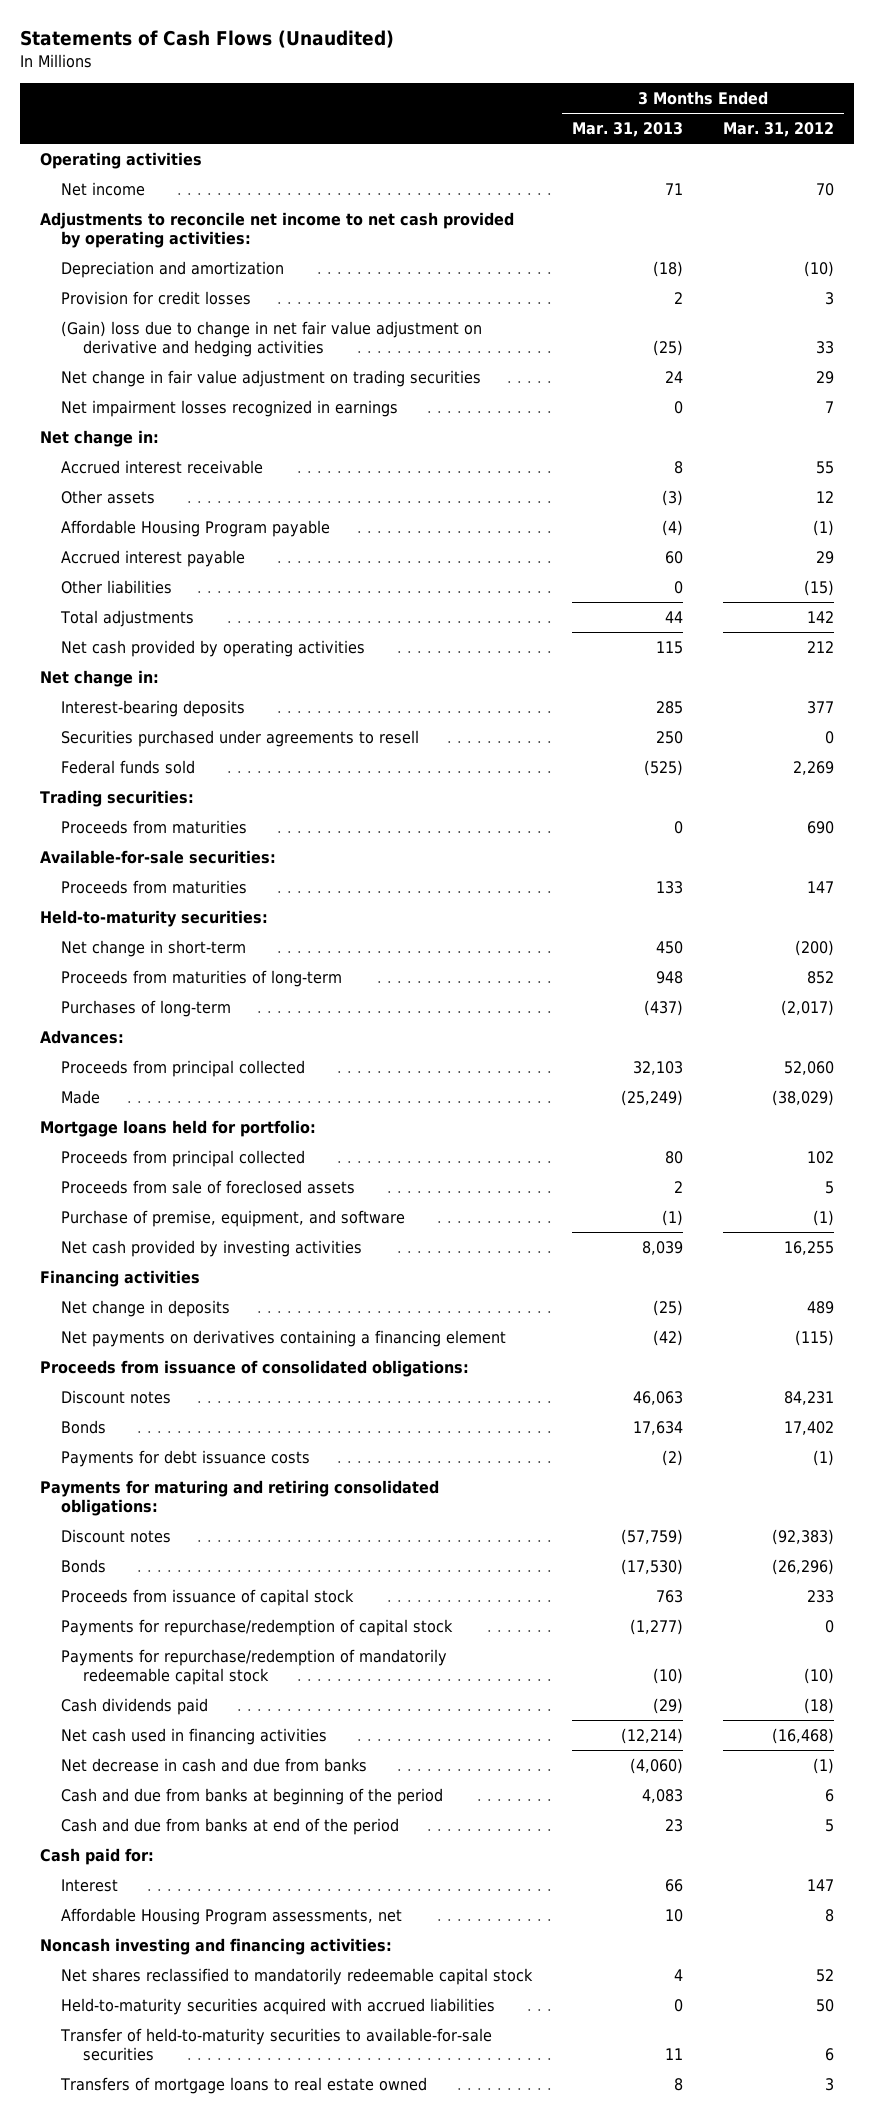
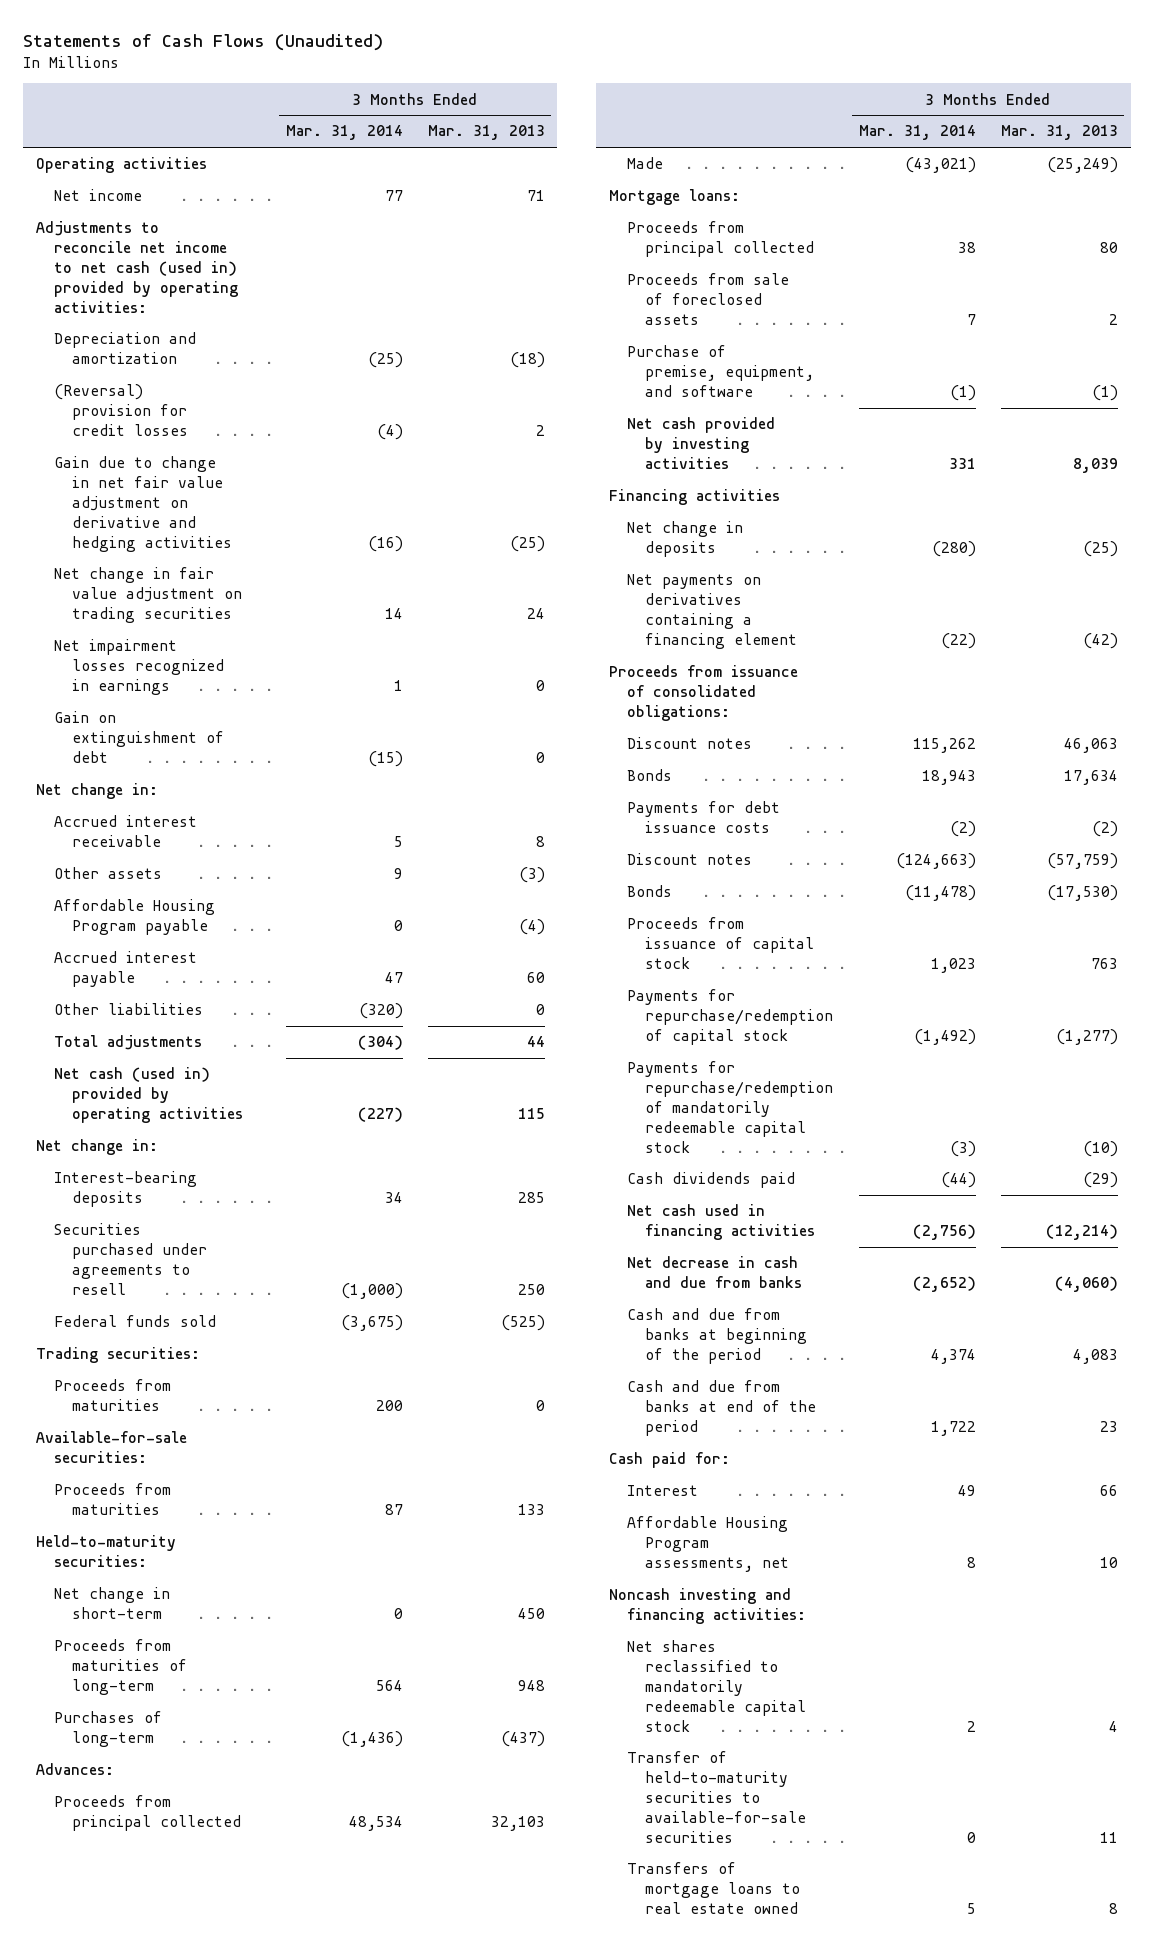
[722,122,834,138] Mar. 31, 2012 -> none
none -> [285,125,403,141] Mar. 31, 2014
[39,212,514,248] Adjustments to reconcile net income to net cash provided by operating activities: -> [35,221,239,313] Adjustments to reconcile net income to net cash (used in) provided by operating activities:
[61,291,252,306] Provision for credit losses -> [54,384,189,437] (Reversal) provision for credit losses
[61,321,483,357] (Gain) loss due to change in net fair value adjustment on derivative and hedging activities -> [54,456,233,552] Gain due to change in net fair value adjustment on derivative and hedging activities
none -> [54,711,225,764] Gain on extinguishment of debt
[61,640,366,658] Net cash provided by operating activities -> [54,1067,244,1124] Net cash (used in) provided by operating activities
[39,1120,316,1138] Mortgage loans held for portfolio: -> [608,189,740,206] Mortgage loans:
[39,1480,439,1516] Payments for maturing and retiring consolidated obligations: -> none
[61,1998,496,2016] Held-to-maturity securities acquired with accrued liabilities -> none

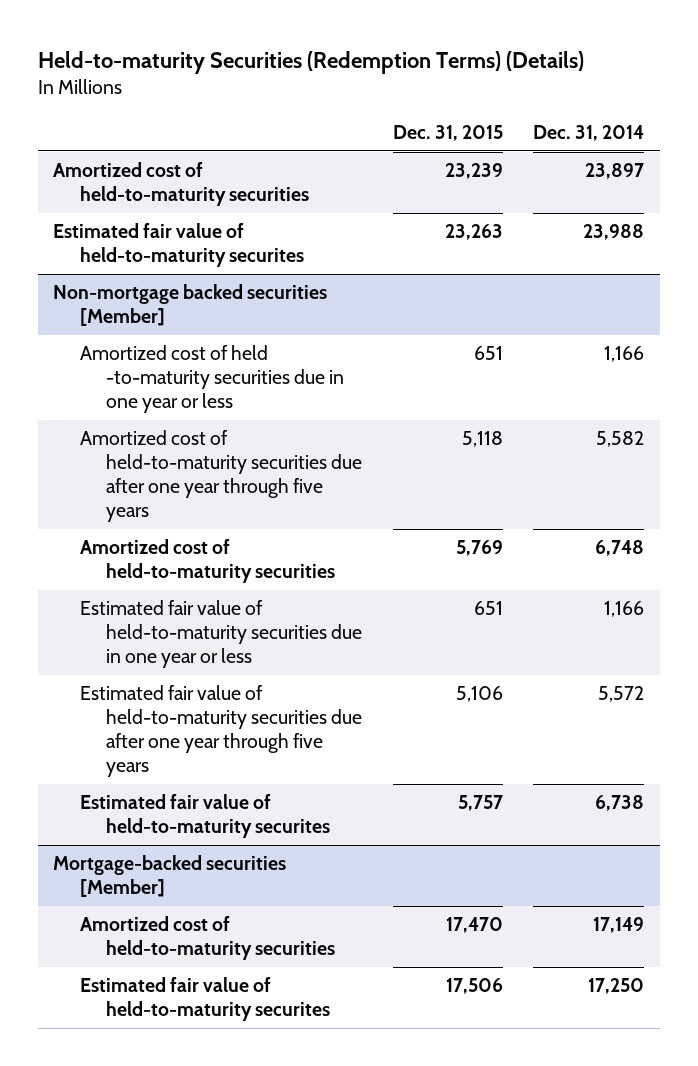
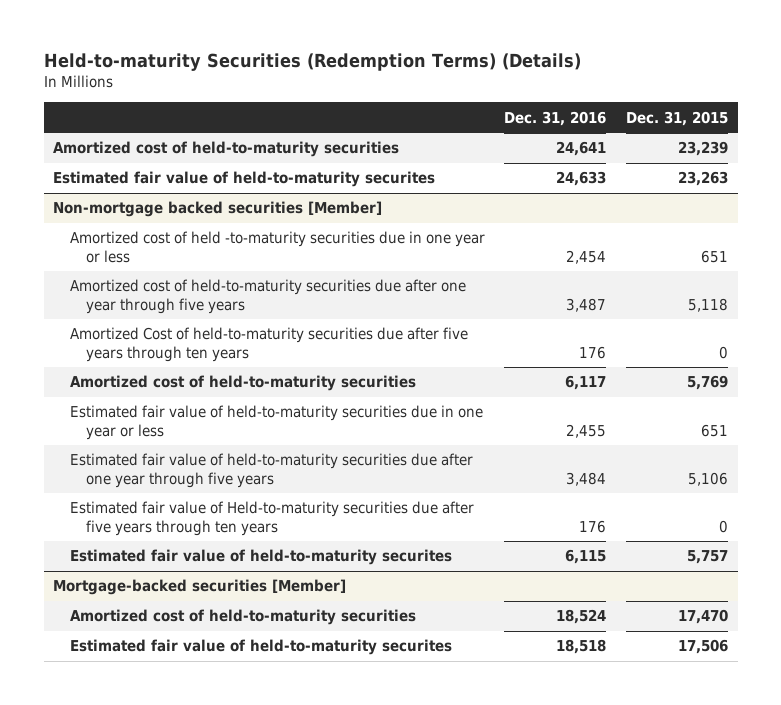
[533,124,645,141] Dec. 31, 2014 -> none
none -> [504,110,607,126] Dec. 31, 2016
none -> [69,327,468,362] Amortized Cost of held-to-maturity securities due after five years through ten years
none -> [69,501,474,536] Estimated fair value of Held-to-maturity securities due after five years through ten years

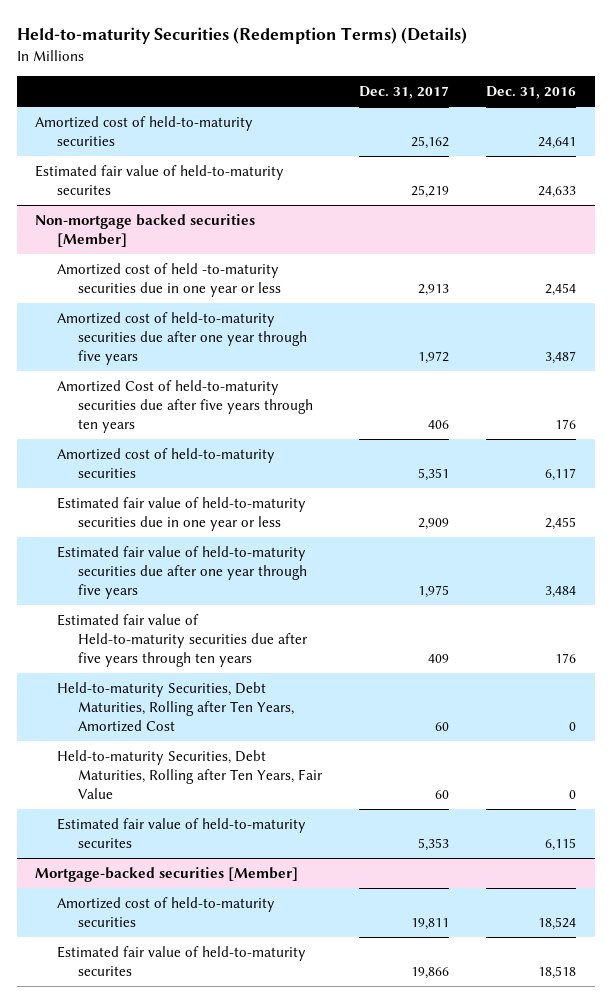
[625,110,728,126] Dec. 31, 2015 -> none
none -> [359,85,450,99] Dec. 31, 2017
none -> [56,682,294,733] Held-to-maturity Securities, Debt Maturities, Rolling after Ten Years, Amortized Cost
none -> [56,750,323,800] Held-to-maturity Securities, Debt Maturities, Rolling after Ten Years, Fair Value

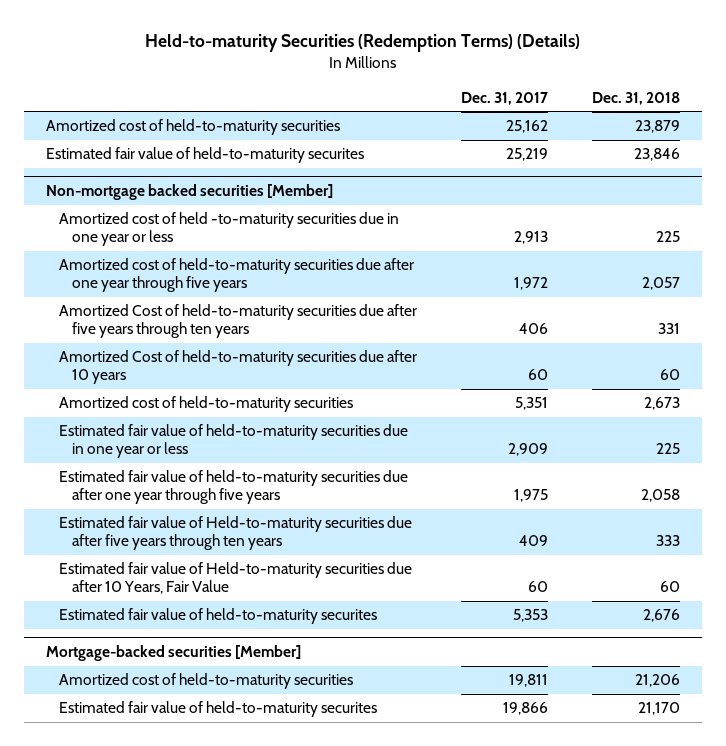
[486,85,577,99] Dec. 31, 2016 -> none
none -> [591,91,680,105] Dec. 31, 2018
none -> [58,350,417,385] Amortized Cost of held-to-maturity securities due after 10 years
[56,682,294,733] Held-to-maturity Securities, Debt Maturities, Rolling after Ten Years, Amortized Cost -> none
[56,750,323,800] Held-to-maturity Securities, Debt Maturities, Rolling after Ten Years, Fair Value -> [58,562,412,595] Estimated fair value of Held-to-maturity securities due after 10 Years, Fair Value

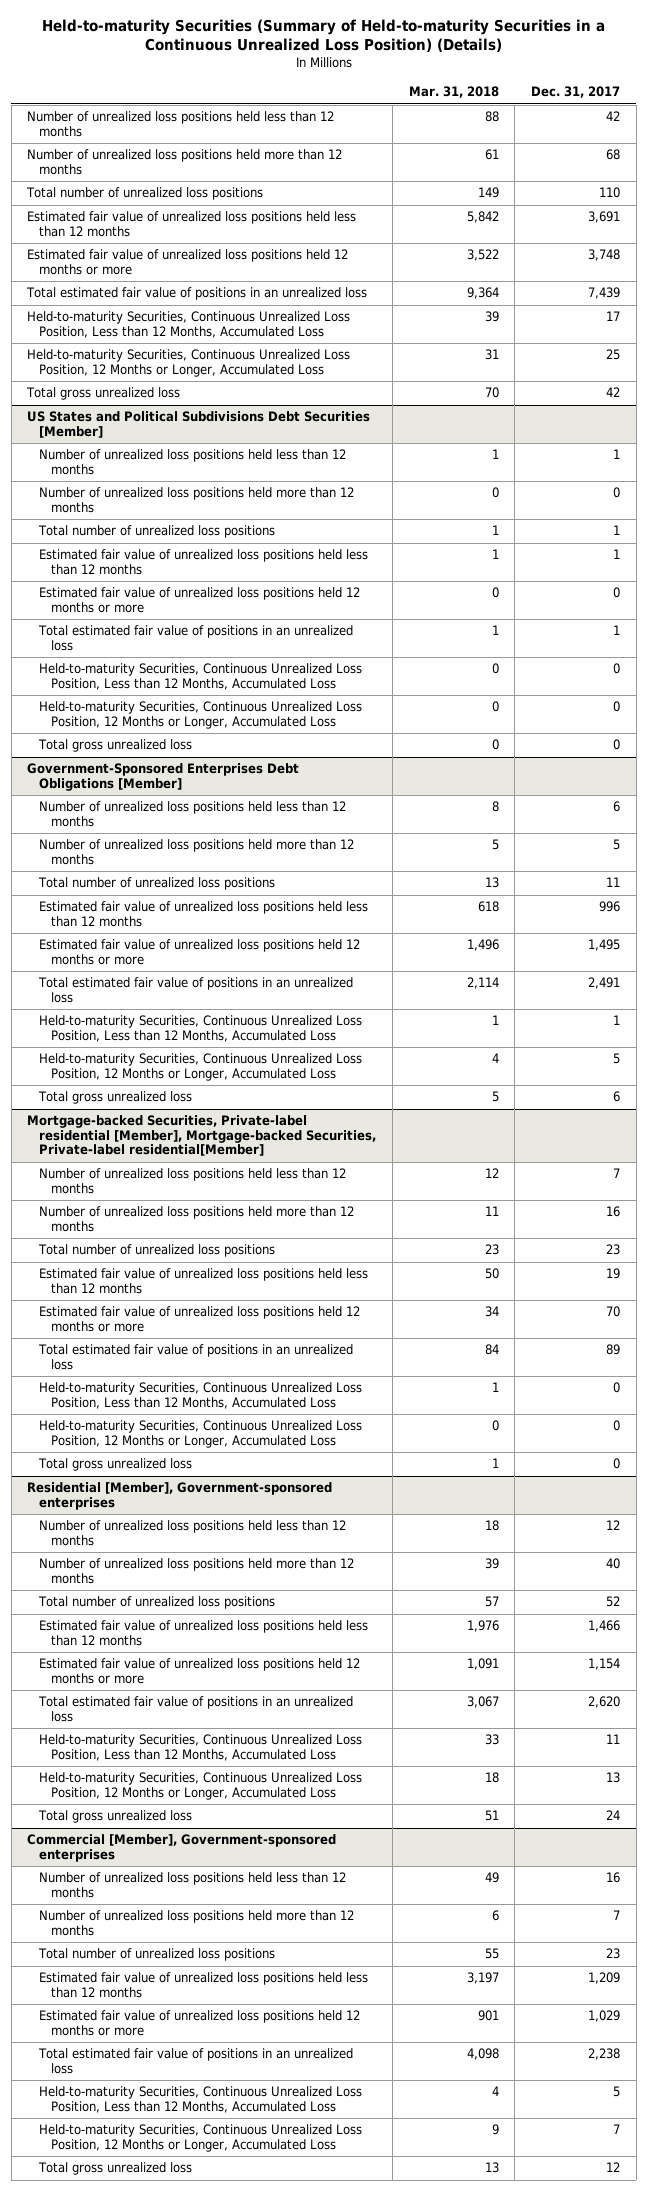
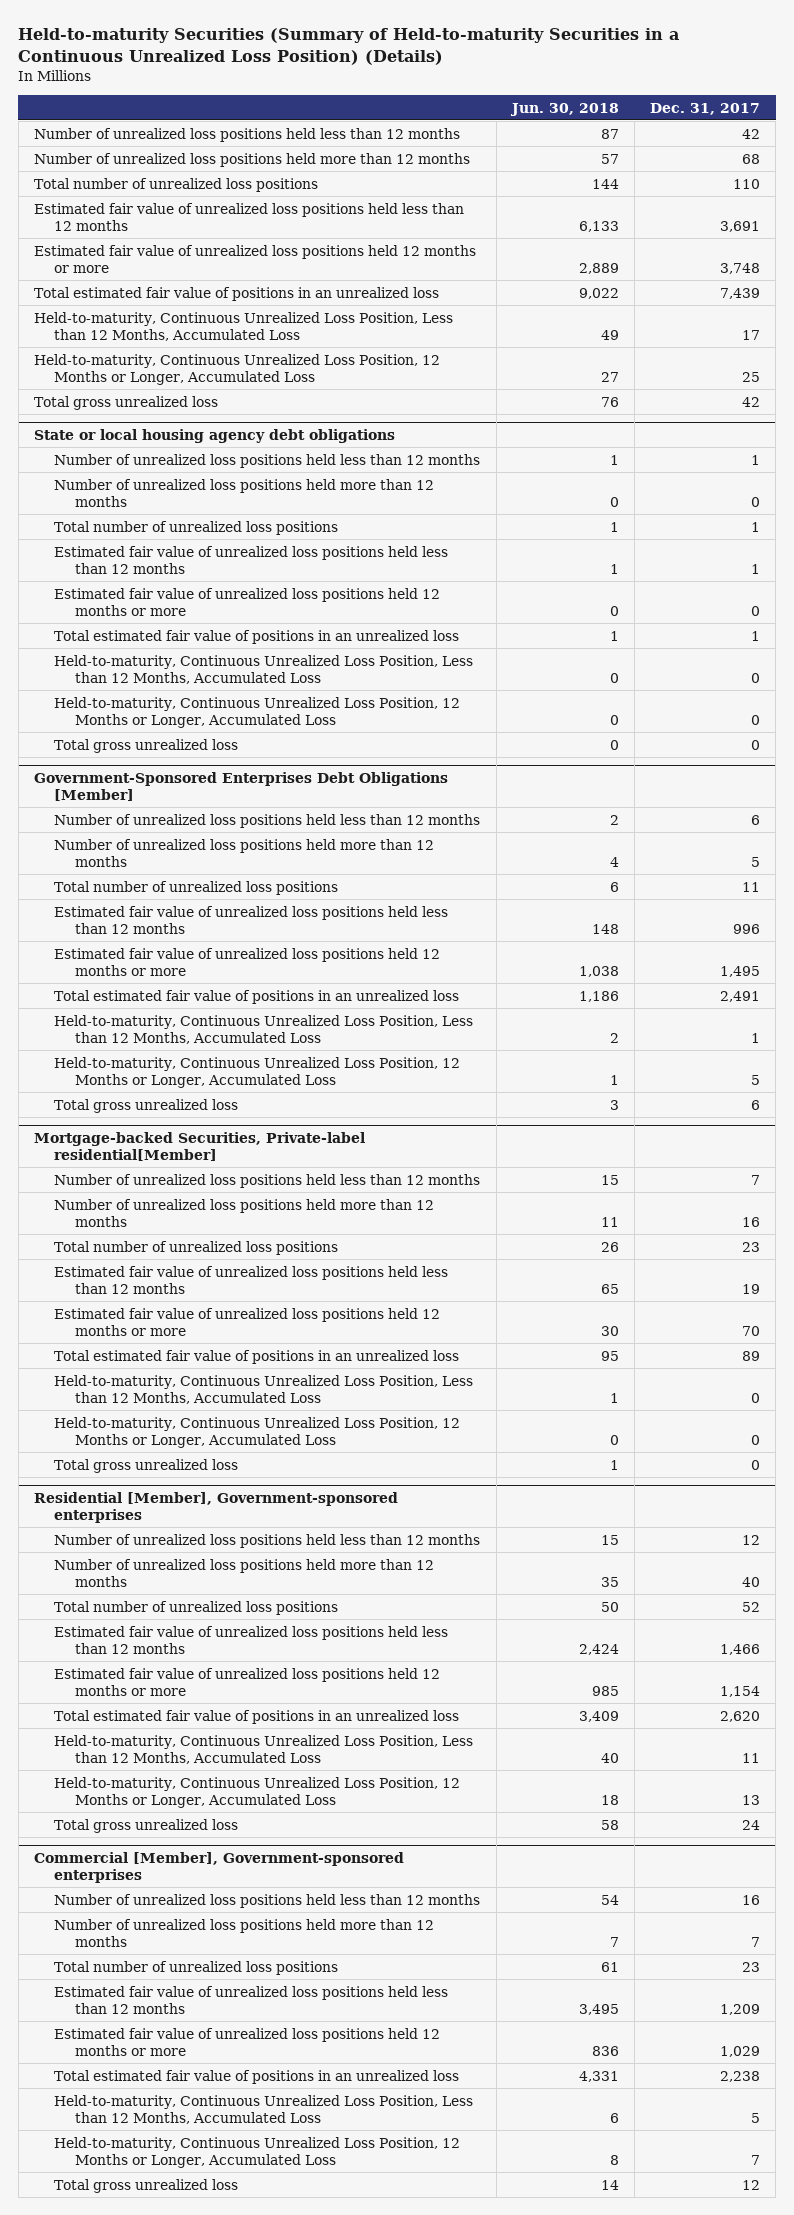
[408,86,499,99] Mar. 31, 2018 -> none
none -> [509,102,619,116] Jun. 30, 2018
[27,311,351,338] Held-to-maturity Securities, Continuous Unrealized Loss Position, Less than 12 Months, Accumulated Loss -> [34,311,454,341] Held-to-maturity, Continuous Unrealized Loss Position, Less than 12 Months, Accumulated Loss
[27,349,351,377] Held-to-maturity Securities, Continuous Unrealized Loss Position, 12 Months or Longer, Accumulated Loss -> [34,353,441,385] Held-to-maturity, Continuous Unrealized Loss Position, 12 Months or Longer, Accumulated Loss
[27,411,371,438] US States and Political Subdivisions Debt Securities [Member] -> none
none -> [34,429,396,444] State or local housing agency debt obligations
[39,663,363,690] Held-to-maturity Securities, Continuous Unrealized Loss Position, Less than 12 Months, Accumulated Loss -> [54,654,474,684] Held-to-maturity, Continuous Unrealized Loss Position, Less than 12 Months, Accumulated Loss
[39,701,363,729] Held-to-maturity Securities, Continuous Unrealized Loss Position, 12 Months or Longer, Accumulated Loss -> [54,696,461,728] Held-to-maturity, Continuous Unrealized Loss Position, 12 Months or Longer, Accumulated Loss
[39,1015,363,1042] Held-to-maturity Securities, Continuous Unrealized Loss Position, Less than 12 Months, Accumulated Loss -> [54,1014,474,1044] Held-to-maturity, Continuous Unrealized Loss Position, Less than 12 Months, Accumulated Loss
[39,1053,363,1081] Held-to-maturity Securities, Continuous Unrealized Loss Position, 12 Months or Longer, Accumulated Loss -> [54,1056,461,1088] Held-to-maturity, Continuous Unrealized Loss Position, 12 Months or Longer, Accumulated Loss
[27,1115,377,1157] Mortgage-backed Securities, Private-label residential [Member], Mortgage-backed Securities, Private-label residential[Member] -> [34,1132,366,1162] Mortgage-backed Securities, Private-label residential[Member]
[39,1382,363,1409] Held-to-maturity Securities, Continuous Unrealized Loss Position, Less than 12 Months, Accumulated Loss -> [54,1374,474,1404] Held-to-maturity, Continuous Unrealized Loss Position, Less than 12 Months, Accumulated Loss
[39,1420,363,1448] Held-to-maturity Securities, Continuous Unrealized Loss Position, 12 Months or Longer, Accumulated Loss -> [54,1416,461,1448] Held-to-maturity, Continuous Unrealized Loss Position, 12 Months or Longer, Accumulated Loss
[39,1734,363,1761] Held-to-maturity Securities, Continuous Unrealized Loss Position, Less than 12 Months, Accumulated Loss -> [54,1734,474,1764] Held-to-maturity, Continuous Unrealized Loss Position, Less than 12 Months, Accumulated Loss
[39,1772,363,1800] Held-to-maturity Securities, Continuous Unrealized Loss Position, 12 Months or Longer, Accumulated Loss -> [54,1776,461,1808] Held-to-maturity, Continuous Unrealized Loss Position, 12 Months or Longer, Accumulated Loss
[39,2086,363,2113] Held-to-maturity Securities, Continuous Unrealized Loss Position, Less than 12 Months, Accumulated Loss -> [54,2094,474,2124] Held-to-maturity, Continuous Unrealized Loss Position, Less than 12 Months, Accumulated Loss
[39,2124,363,2152] Held-to-maturity Securities, Continuous Unrealized Loss Position, 12 Months or Longer, Accumulated Loss -> [54,2136,461,2168] Held-to-maturity, Continuous Unrealized Loss Position, 12 Months or Longer, Accumulated Loss

